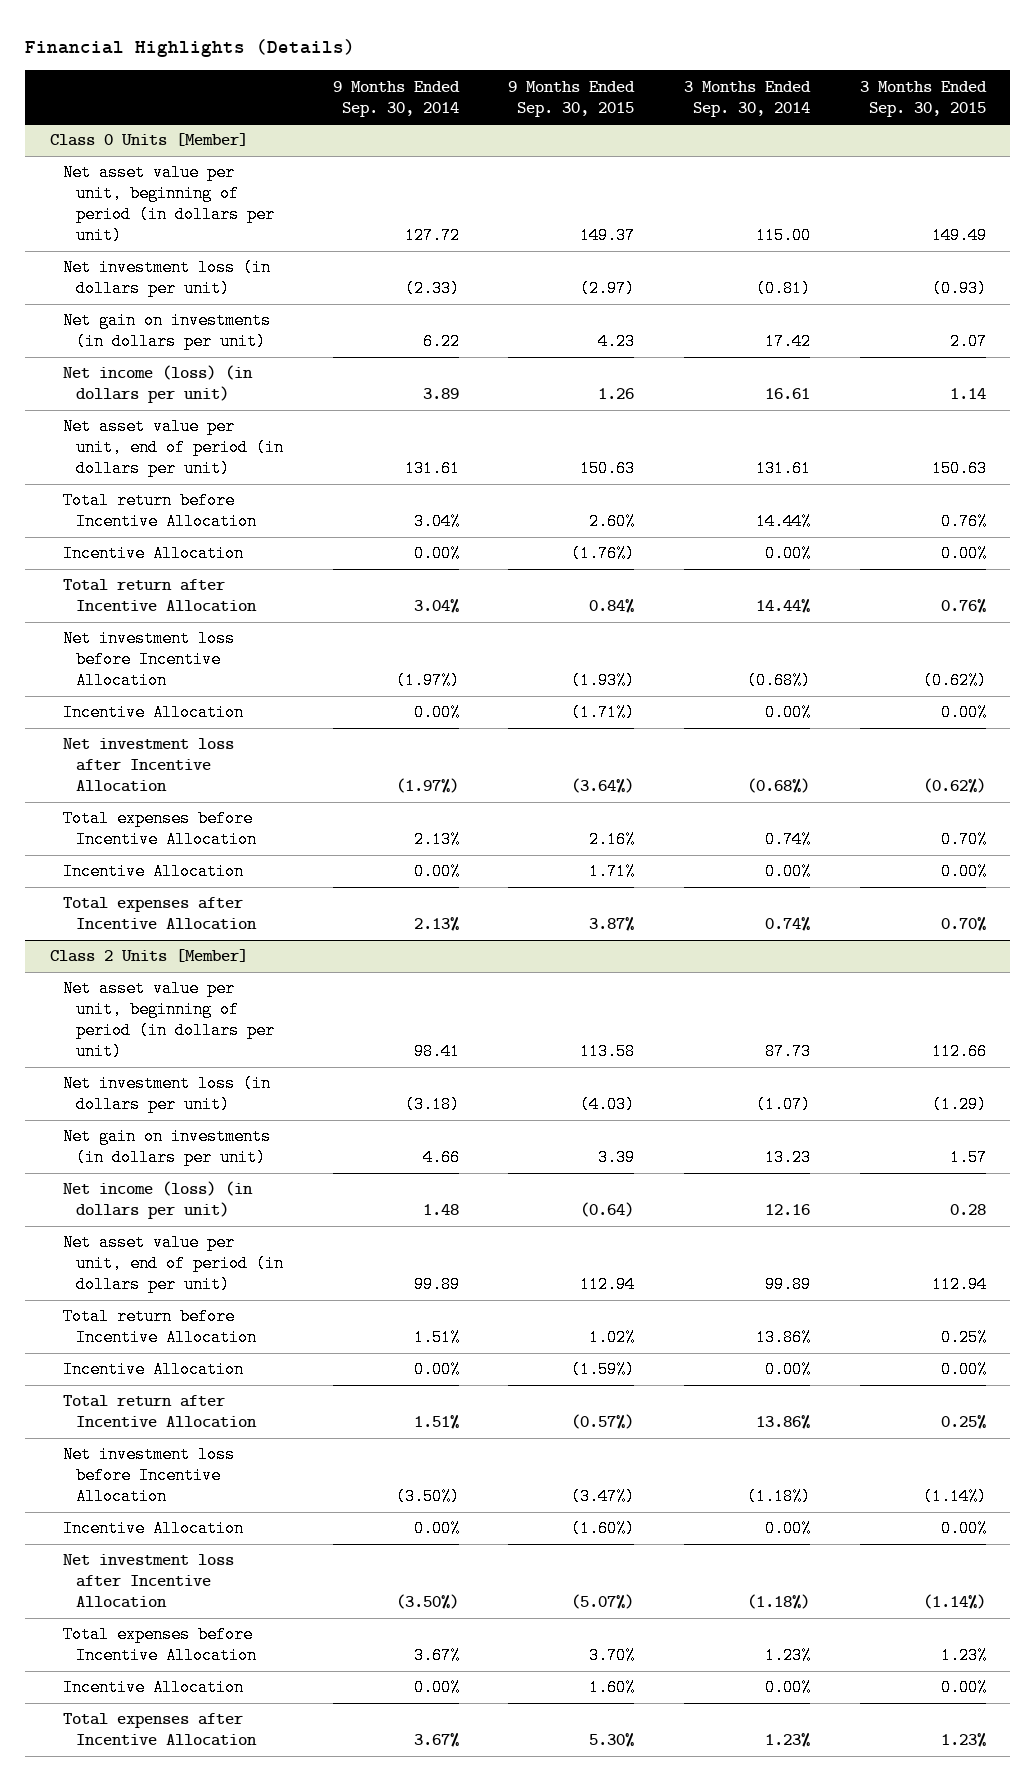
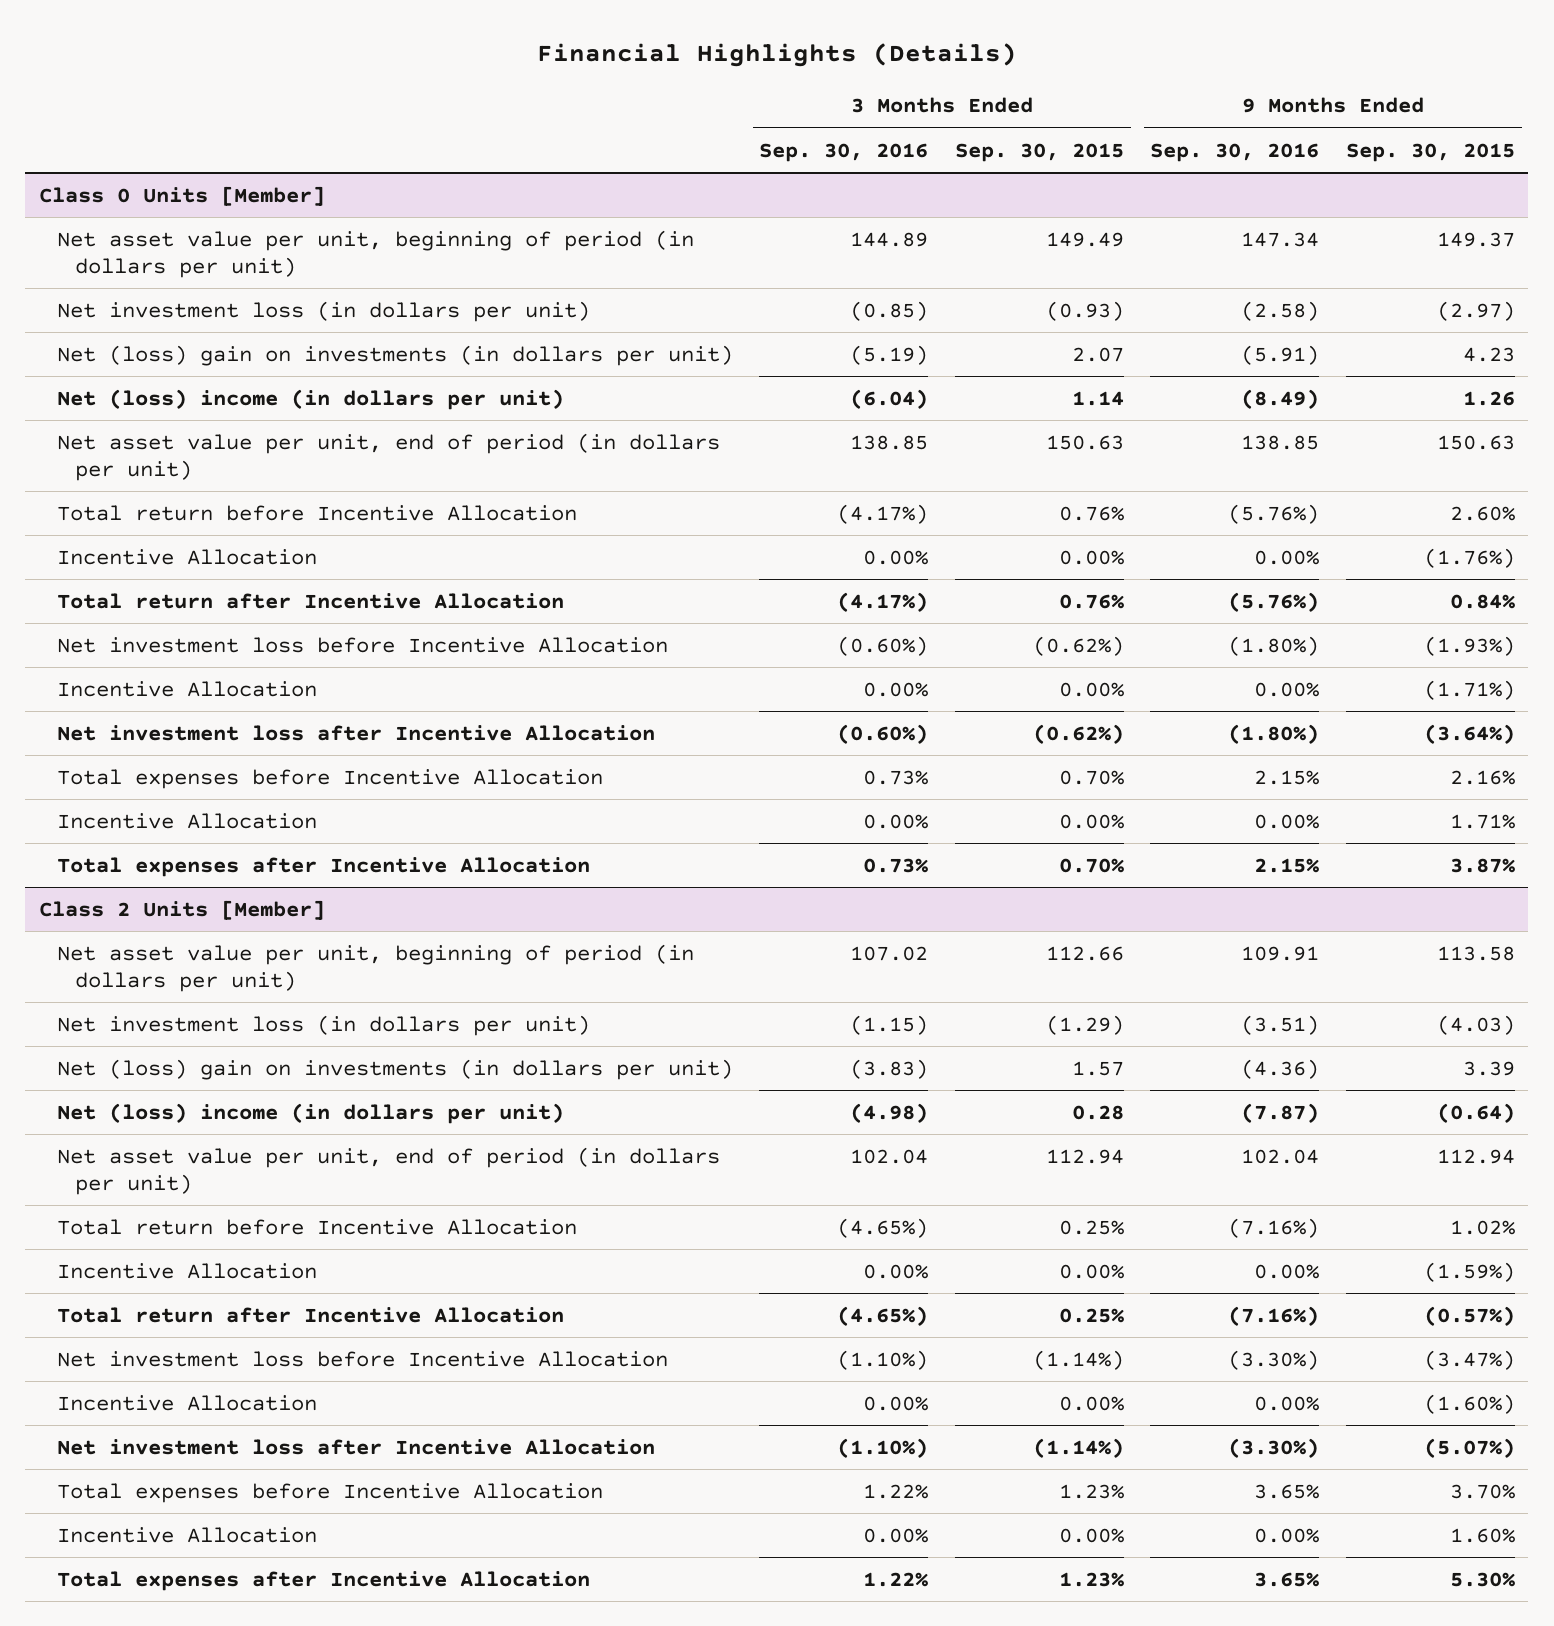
[332,80,460,117] 9 Months Ended Sep. 30, 2014 -> none
[684,80,812,117] 3 Months Ended Sep. 30, 2014 -> none
none -> [759,142,929,162] Sep. 30, 2016
none -> [1150,142,1320,162] Sep. 30, 2016
[63,312,272,351] Net gain on investments (in dollars per unit) -> [56,344,733,366] Net (loss) gain on investments (in dollars per unit)
[63,365,254,404] Net income (loss) (in dollars per unit) -> [56,388,564,410] Net (loss) income (in dollars per unit)
[63,1128,272,1167] Net gain on investments (in dollars per unit) -> [56,1058,733,1080] Net (loss) gain on investments (in dollars per unit)
[63,1181,254,1220] Net income (loss) (in dollars per unit) -> [56,1102,564,1124] Net (loss) income (in dollars per unit)

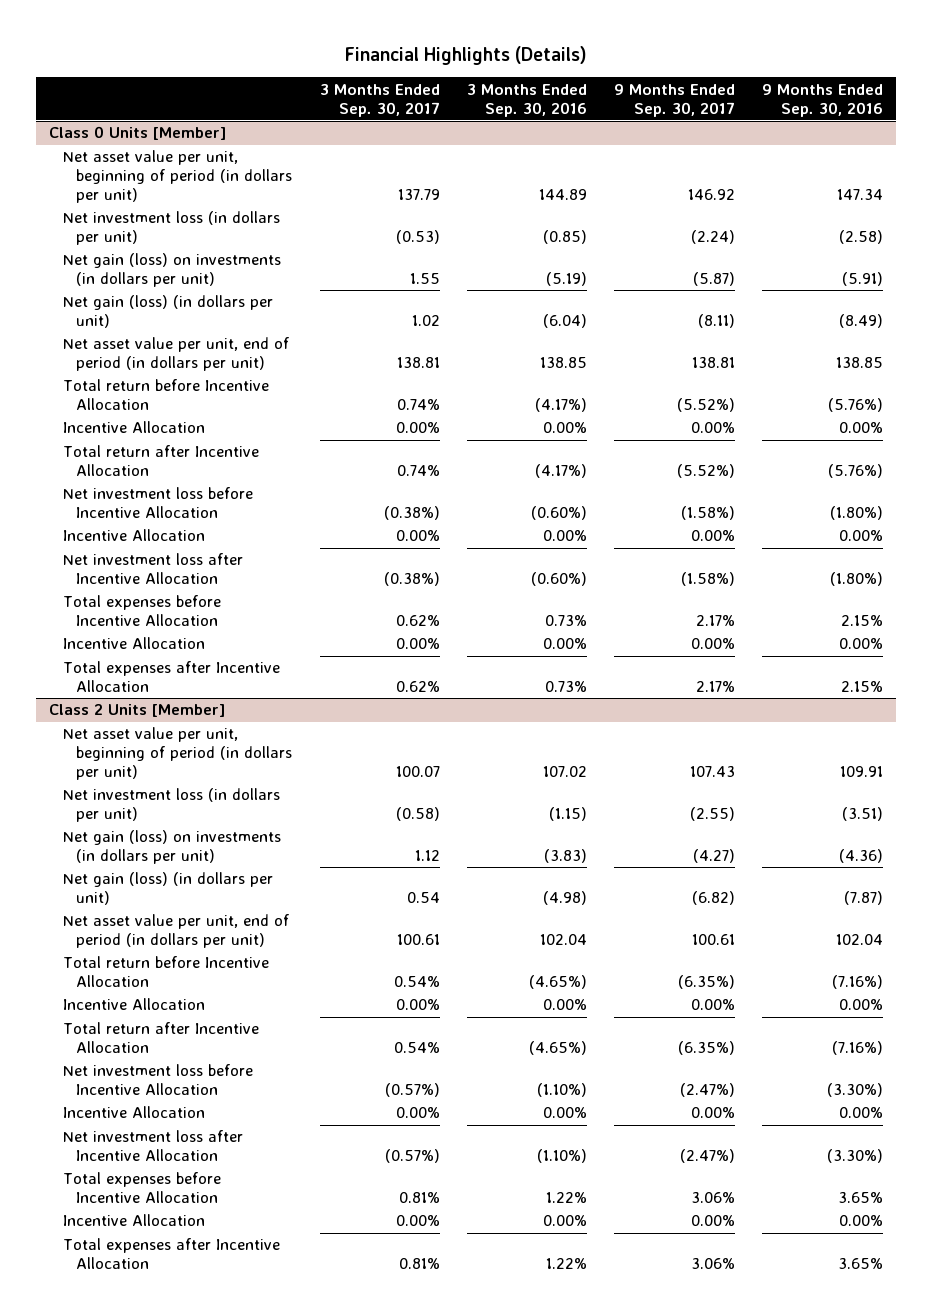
[954,142,1124,162] Sep. 30, 2015 -> none
[1346,142,1516,162] Sep. 30, 2015 -> none
none -> [319,83,440,117] 3 Months Ended Sep. 30, 2017
none -> [613,83,735,117] 9 Months Ended Sep. 30, 2017
[56,344,733,366] Net (loss) gain on investments (in dollars per unit) -> [62,253,281,288] Net gain (loss) on investments (in dollars per unit)
[56,388,564,410] Net (loss) income (in dollars per unit) -> [62,295,273,329] Net gain (loss) (in dollars per unit)
[56,1058,733,1080] Net (loss) gain on investments (in dollars per unit) -> [62,830,281,865] Net gain (loss) on investments (in dollars per unit)
[56,1102,564,1124] Net (loss) income (in dollars per unit) -> [62,872,273,906] Net gain (loss) (in dollars per unit)

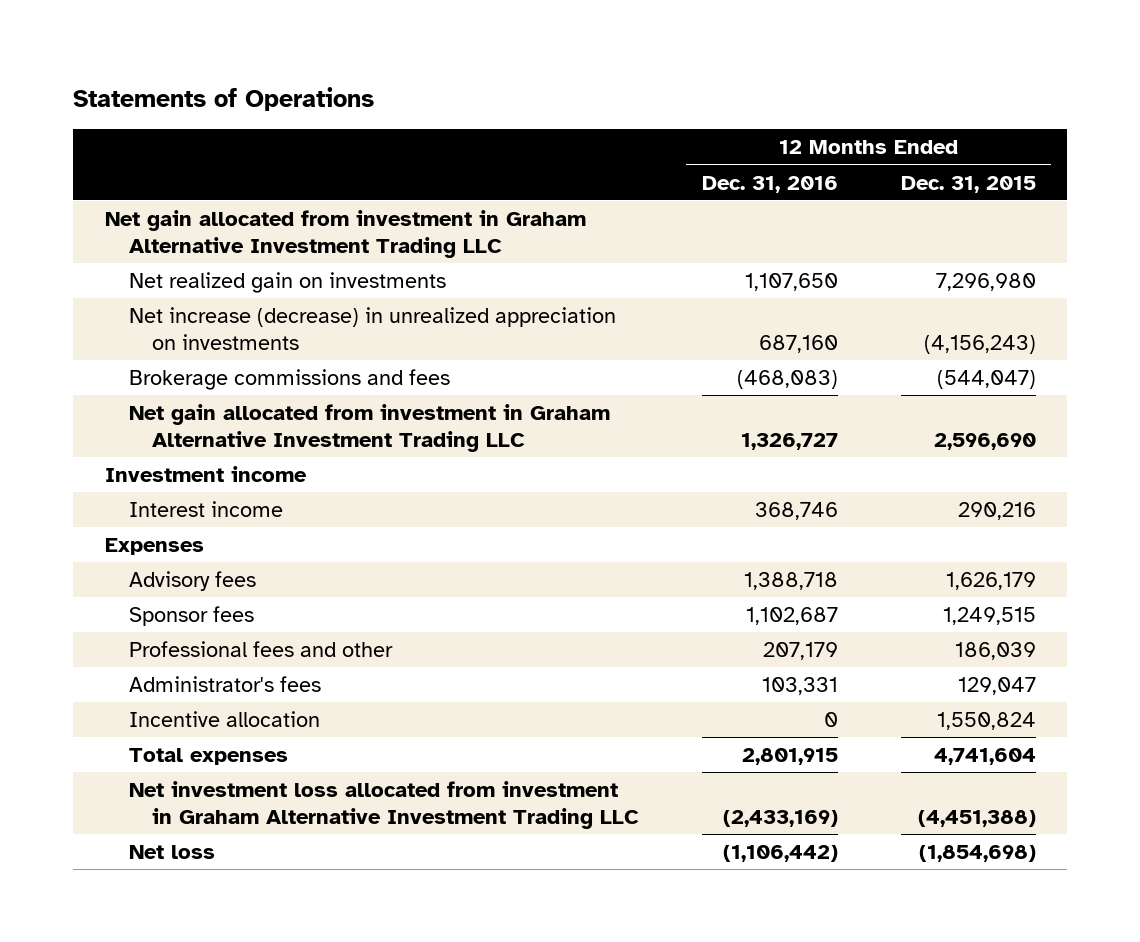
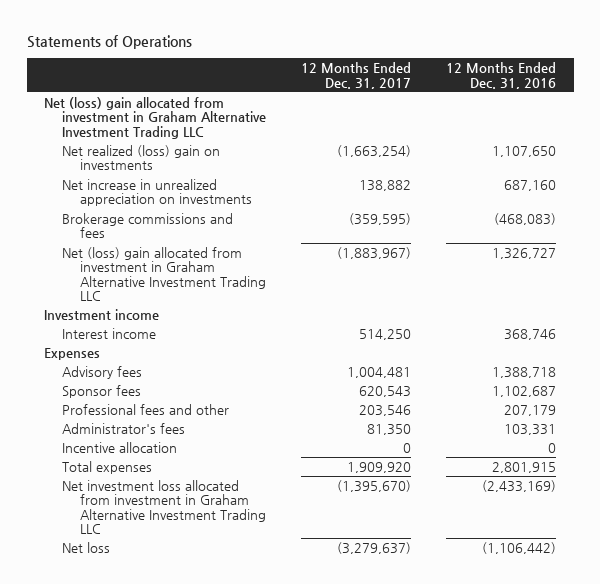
[900,175,1036,193] Dec. 31, 2015 -> none
none -> [301,62,412,89] 12 Months Ended Dec. 31, 2017
[104,210,586,259] Net gain allocated from investment in Graham Alternative Investment Trading LLC -> [44,97,267,139] Net (loss) gain allocated from investment in Graham Alternative Investment Trading LLC
[128,272,446,294] Net realized gain on investments -> [62,145,221,171] Net realized (loss) gain on investments
[128,307,616,351] Net increase (decrease) in unrealized appreciation on investments -> [62,179,253,207] Net increase in unrealized appreciation on investments
[128,404,610,453] Net gain allocated from investment in Graham Alternative Investment Trading LLC -> [62,247,267,301] Net (loss) gain allocated from investment in Graham Alternative Investment Trading LLC

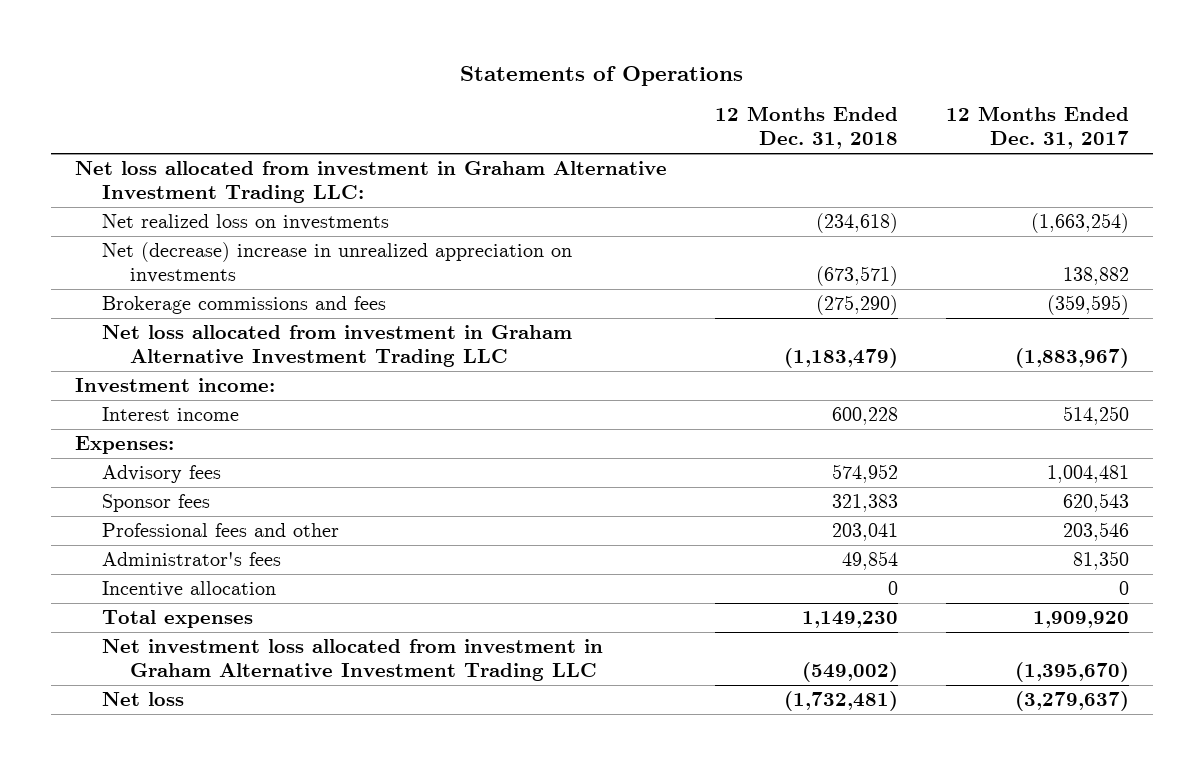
[446,62,557,89] 12 Months Ended Dec. 31, 2016 -> none
none -> [714,106,898,149] 12 Months Ended Dec. 31, 2018
[44,97,267,139] Net (loss) gain allocated from investment in Graham Alternative Investment Trading LLC -> [74,161,667,203] Net loss allocated from investment in Graham Alternative Investment Trading LLC:
[62,145,221,171] Net realized (loss) gain on investments -> [102,214,390,231] Net realized loss on investments
[62,179,253,207] Net increase in unrealized appreciation on investments -> [102,242,573,283] Net (decrease) increase in unrealized appreciation on investments
[62,247,267,301] Net (loss) gain allocated from investment in Graham Alternative Investment Trading LLC -> [102,325,573,367] Net loss allocated from investment in Graham Alternative Investment Trading LLC
[44,309,160,321] Investment income -> [74,378,275,393] Investment income:
[44,348,101,361] Expenses -> [74,436,174,455] Expenses:

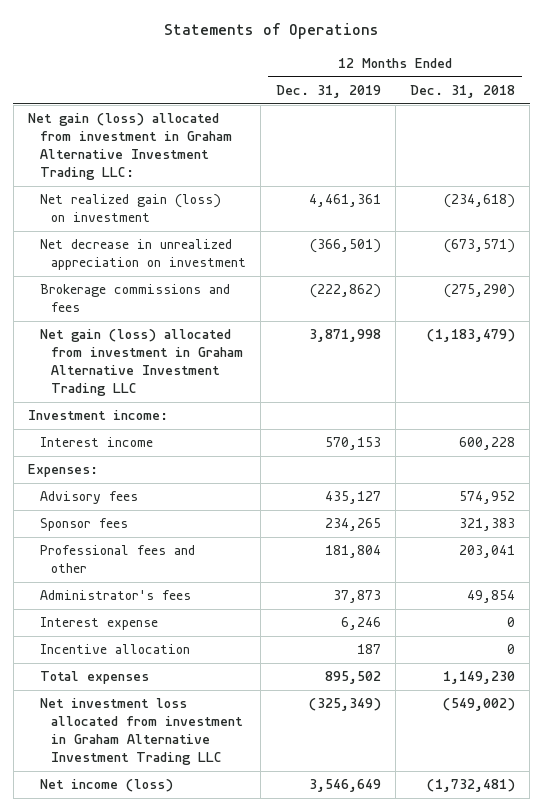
[945,106,1129,149] 12 Months Ended Dec. 31, 2017 -> none
none -> [275,84,381,98] Dec. 31, 2019
[74,161,667,203] Net loss allocated from investment in Graham Alternative Investment Trading LLC: -> [28,113,232,180] Net gain (loss) allocated from investment in Graham Alternative Investment Trading LLC:
[102,214,390,231] Net realized loss on investments -> [39,194,221,223] Net realized gain (loss) on investment
[102,242,573,283] Net (decrease) increase in unrealized appreciation on investments -> [39,239,246,271] Net decrease in unrealized appreciation on investment
[102,325,573,367] Net loss allocated from investment in Graham Alternative Investment Trading LLC -> [39,329,243,396] Net gain (loss) allocated from investment in Graham Alternative Investment Trading LLC
none -> [39,617,158,631] Interest expense
[102,692,185,707] Net loss -> [39,779,173,793] Net income (loss)

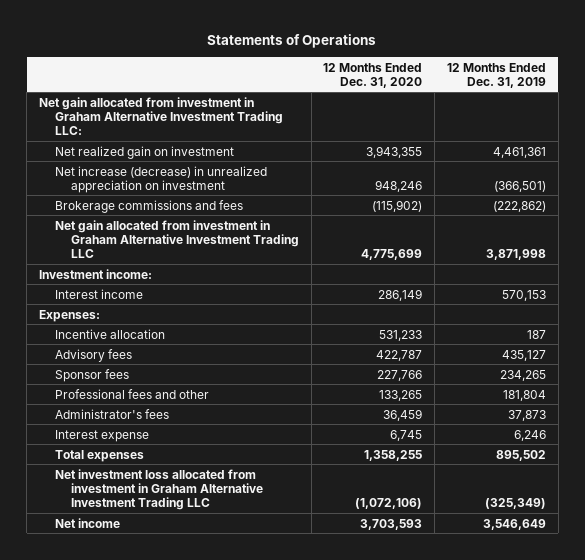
[410,84,516,98] Dec. 31, 2018 -> none
none -> [323,62,423,88] 12 Months Ended Dec. 31, 2020
[28,113,232,180] Net gain (loss) allocated from investment in Graham Alternative Investment Trading LLC: -> [38,96,283,135] Net gain allocated from investment in Graham Alternative Investment Trading LLC:
[39,194,221,223] Net realized gain (loss) on investment -> [54,145,234,159] Net realized gain on investment
[39,239,246,271] Net decrease in unrealized appreciation on investment -> [54,165,267,193] Net increase (decrease) in unrealized appreciation on investment
[39,329,243,396] Net gain (loss) allocated from investment in Graham Alternative Investment Trading LLC -> [54,219,300,258] Net gain allocated from investment in Graham Alternative Investment Trading LLC
[39,644,190,655] Incentive allocation -> [54,328,165,339] Incentive allocation
[39,779,173,793] Net income (loss) -> [54,517,120,528] Net income

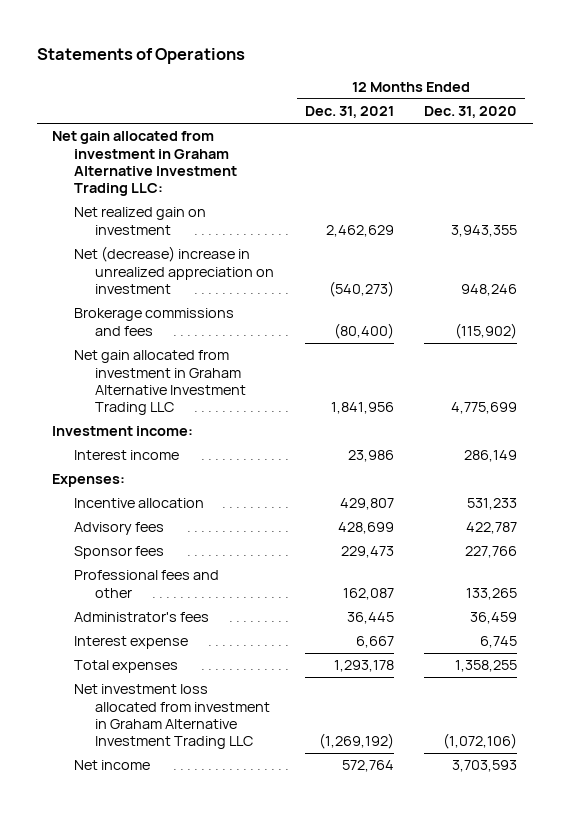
[446,62,546,88] 12 Months Ended Dec. 31, 2019 -> none
none -> [304,106,394,119] Dec. 31, 2021
[54,165,267,193] Net increase (decrease) in unrealized appreciation on investment -> [73,246,274,295] Net (decrease) increase in unrealized appreciation on investment

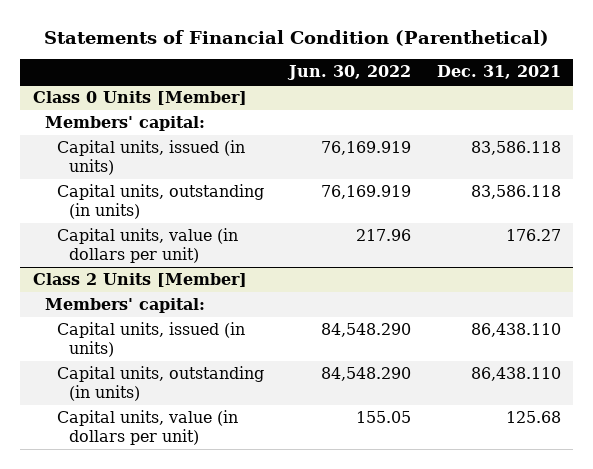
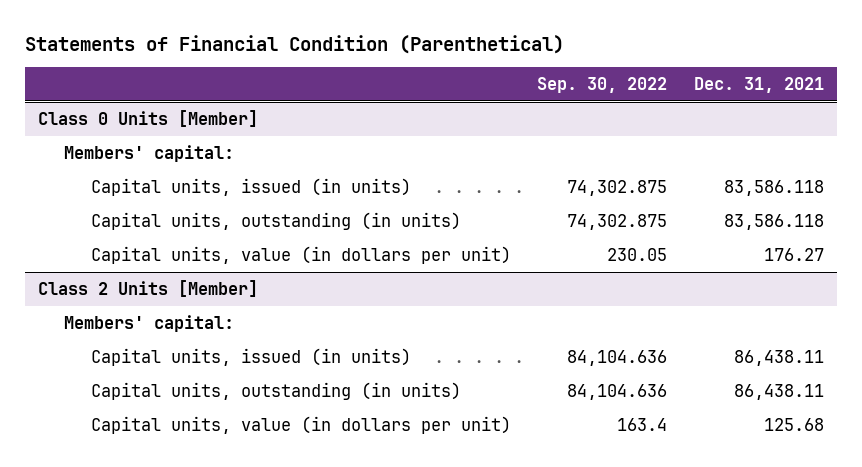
[287,65,412,81] Jun. 30, 2022 -> none
none -> [537,77,668,94] Sep. 30, 2022
[470,323,561,338] 86,438.110 -> [733,349,824,366] 86,438.11
[470,367,561,382] 86,438.110 -> [733,383,824,400] 86,438.11

